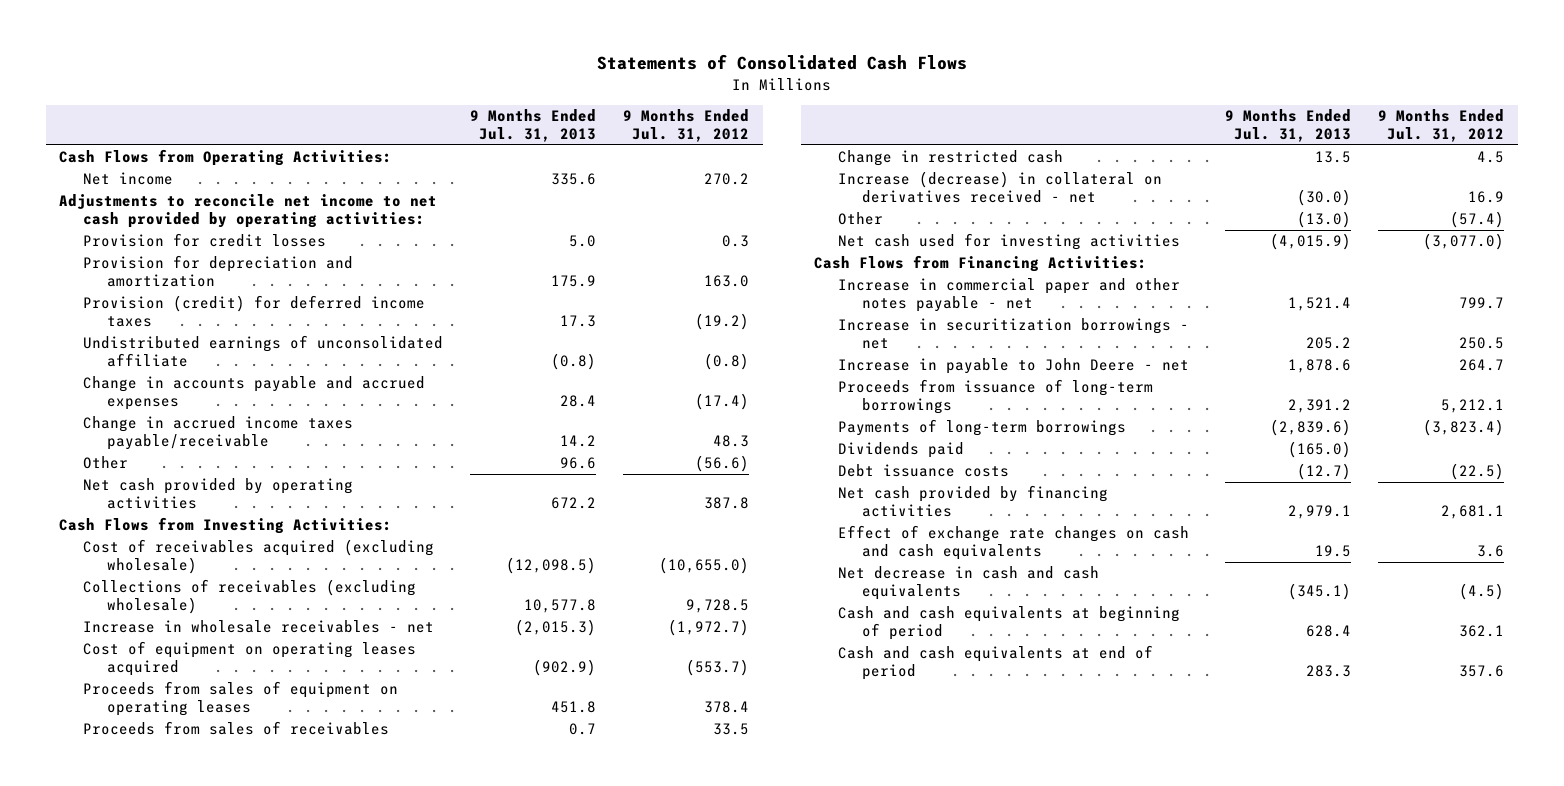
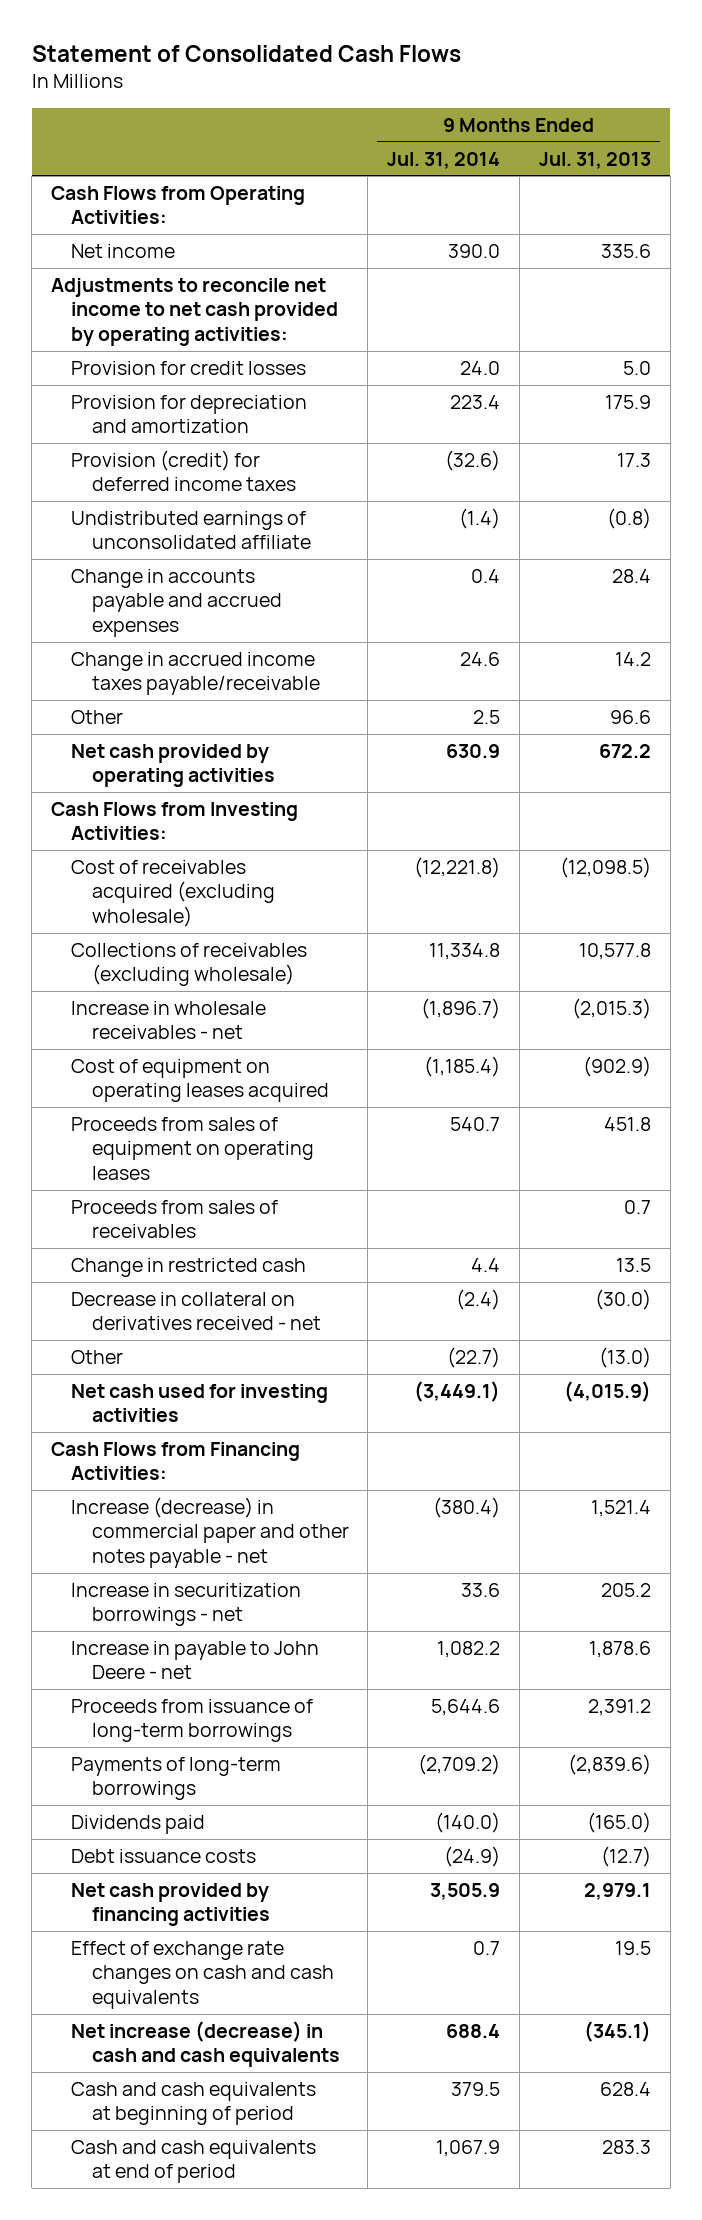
[596,54,967,71] Statements of Consolidated Cash Flows -> [31,45,461,63] Statement of Consolidated Cash Flows
[623,109,750,142] 9 Months Ended Jul. 31, 2012 -> none
none -> [387,151,501,169] Jul. 31, 2014
[838,171,1163,204] Increase (decrease) in collateral on derivatives received - net -> [71,1291,321,1331] Decrease in collateral on derivatives received - net
[838,278,1181,313] Increase in commercial paper and other notes payable - net -> [71,1496,349,1569] Increase (decrease) in commercial paper and other notes payable - net
[838,566,1100,601] Net decrease in cash and cash equivalents -> [71,2020,340,2068] Net increase (decrease) in cash and cash equivalents

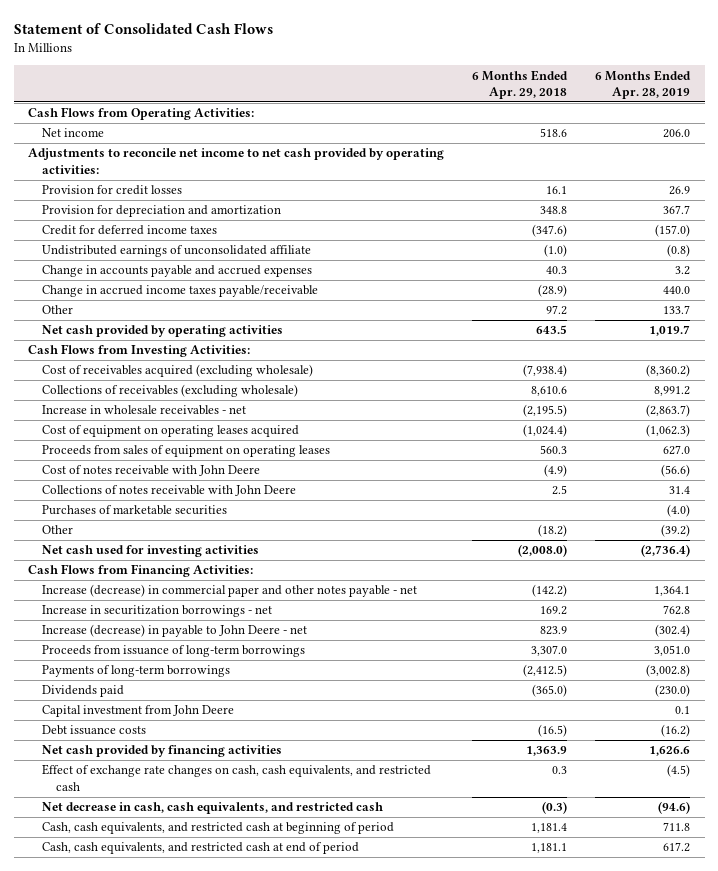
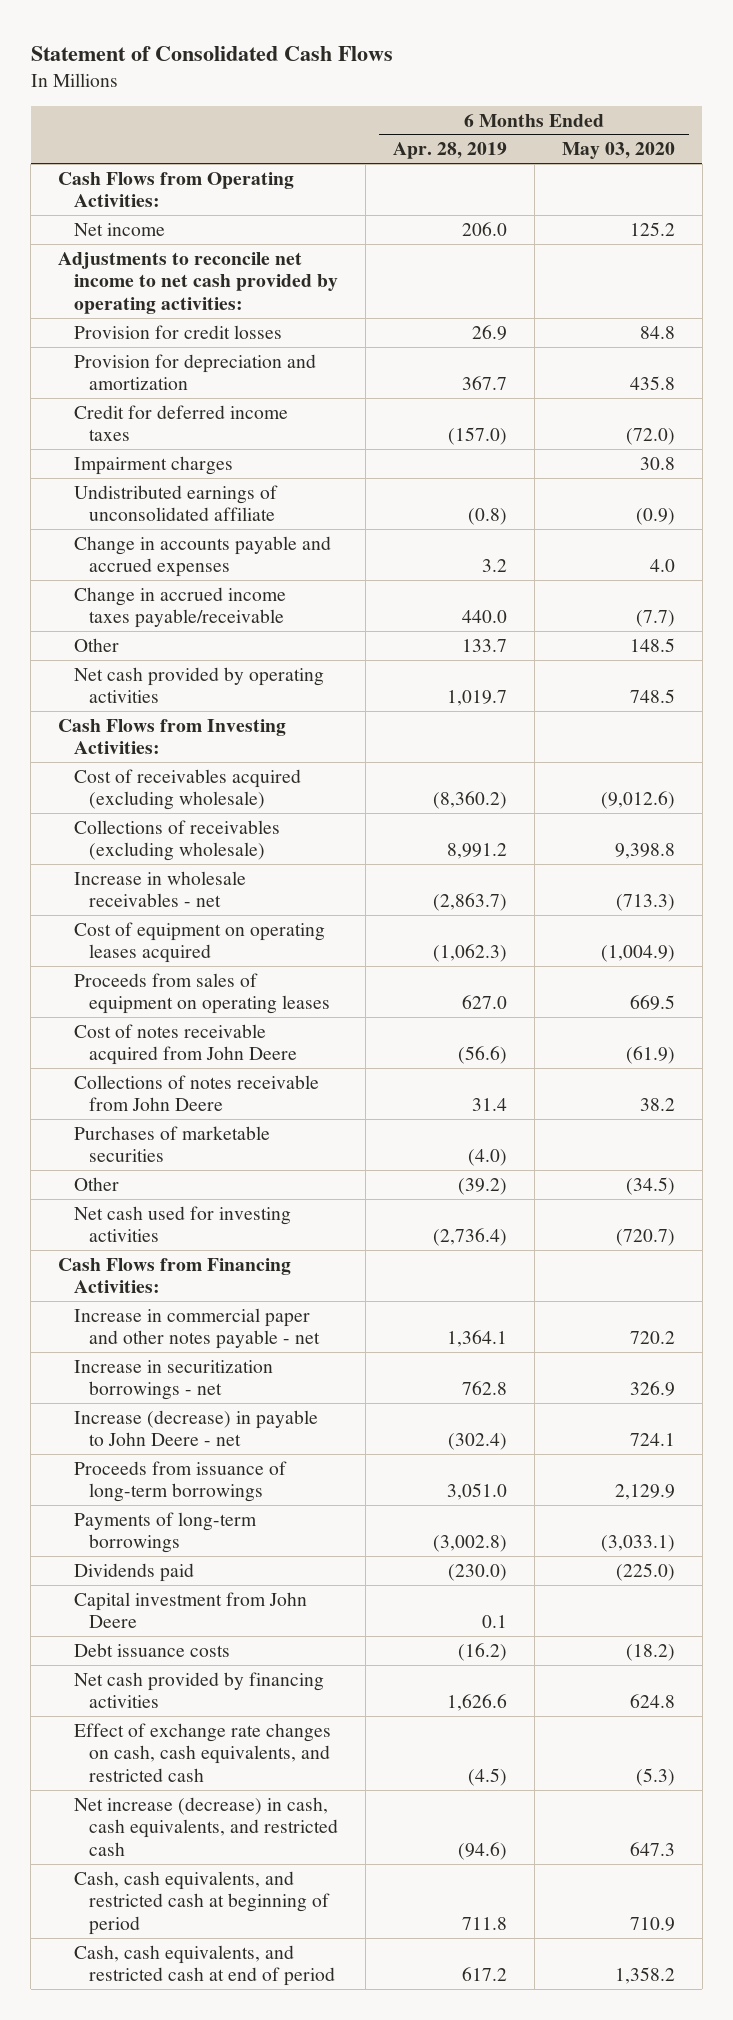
[472,69,569,99] 6 Months Ended Apr. 29, 2018 -> none
none -> [561,142,675,160] May 03, 2020
none -> [73,455,233,475] Impairment charges
[41,465,260,477] Cost of notes receivable with John Deere -> [73,1023,298,1066] Cost of notes receivable acquired from John Deere
[41,485,296,497] Collections of notes receivable with John Deere -> [73,1074,319,1112] Collections of notes receivable from John Deere
[41,584,417,598] Increase (decrease) in commercial paper and other notes payable - net -> [73,1307,321,1350] Increase in commercial paper and other notes payable - net
[41,802,383,815] Net decrease in cash, cash equivalents, and restricted cash -> [73,1796,339,1857] Net increase (decrease) in cash, cash equivalents, and restricted cash

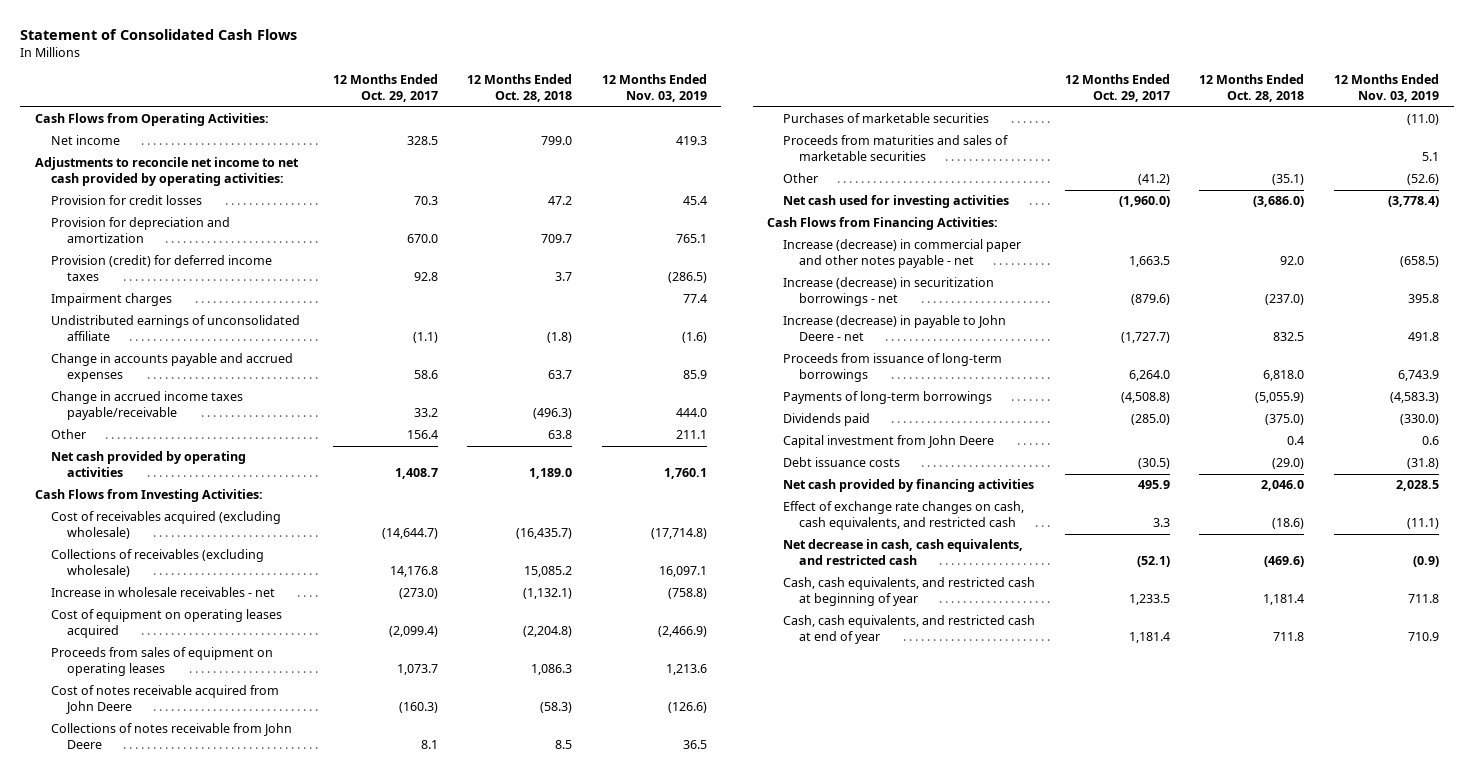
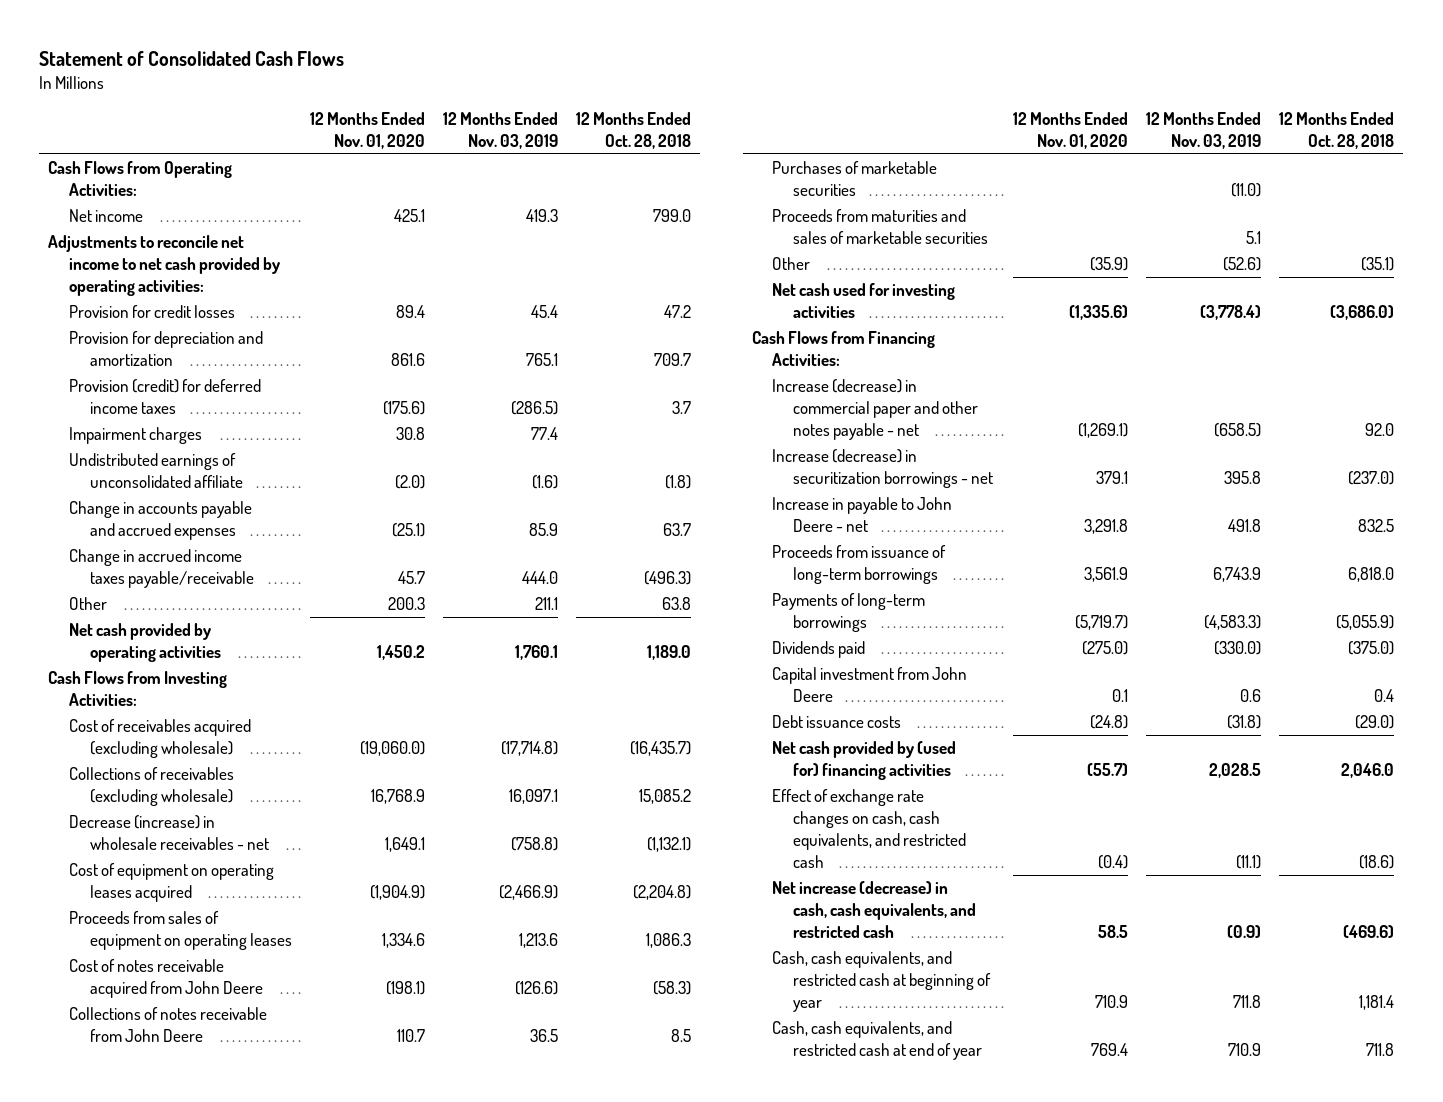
[332,74,438,103] 12 Months Ended Oct. 29, 2017 -> none
none -> [310,111,426,149] 12 Months Ended Nov. 01, 2020
[51,587,276,598] Increase in wholesale receivables - net -> [69,815,270,851] Decrease (increase) in wholesale receivables - net
[783,315,1007,342] Increase (decrease) in payable to John Deere - net -> [772,497,953,533] Increase in payable to John Deere - net
[783,479,1035,493] Net cash provided by financing activities -> [772,741,957,781] Net cash provided by (used for) financing activities
[783,539,1024,566] Net decrease in cash, cash equivalents, and restricted cash -> [772,881,977,938] Net increase (decrease) in cash, cash equivalents, and restricted cash

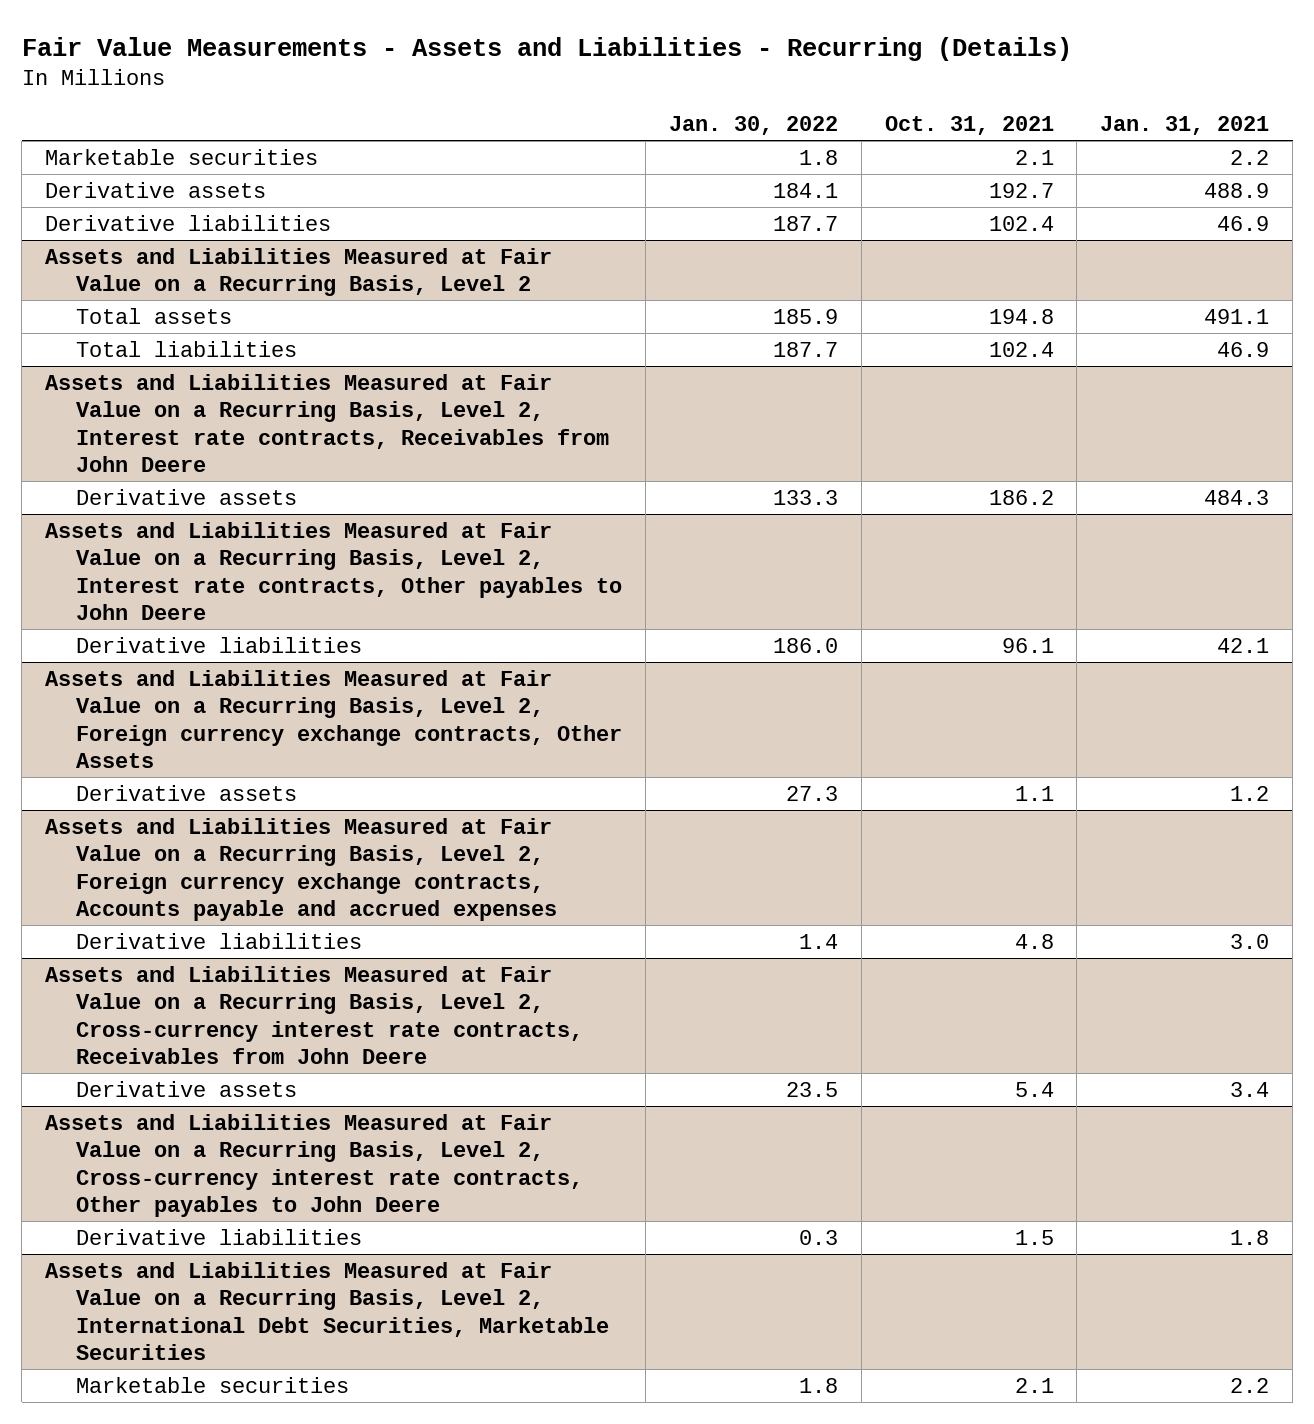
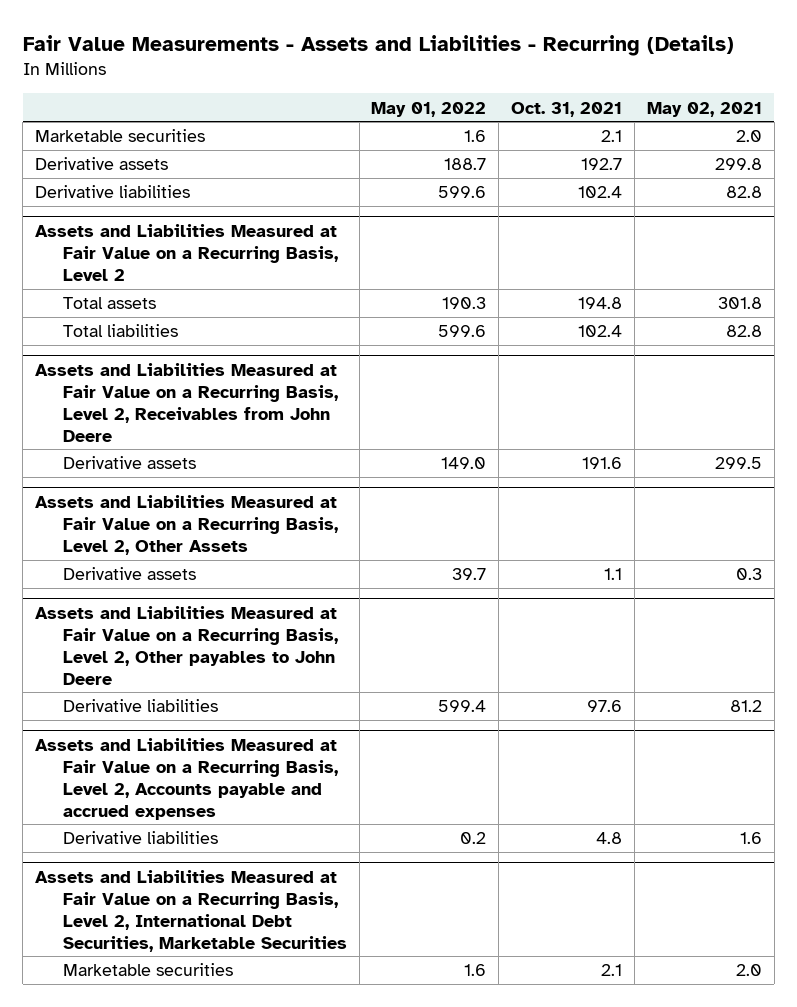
[668,115,838,135] Jan. 30, 2022 -> none
[1100,115,1270,135] Jan. 31, 2021 -> none
none -> [371,101,487,117] May 01, 2022
none -> [646,101,762,117] May 02, 2021
[44,521,623,621] Assets and Liabilities Measured at Fair Value on a Recurring Basis, Level 2, Interest rate contracts, Other payables to John Deere -> none
[76,636,363,653] Derivative liabilities -> none
[44,373,610,473] Assets and Liabilities Measured at Fair Value on a Recurring Basis, Level 2, Interest rate contracts, Receivables from John Deere -> [35,362,338,442] Assets and Liabilities Measured at Fair Value on a Recurring Basis, Level 2, Receivables from John Deere
[988,489,1054,505] 186.2 -> [582,457,623,470] 191.6
[44,669,623,769] Assets and Liabilities Measured at Fair Value on a Recurring Basis, Level 2, Foreign currency exchange contracts, Other Assets -> [35,494,338,555] Assets and Liabilities Measured at Fair Value on a Recurring Basis, Level 2, Other Assets
none -> [35,605,338,685] Assets and Liabilities Measured at Fair Value on a Recurring Basis, Level 2, Other payables to John Deere
none -> [62,699,218,713] Derivative liabilities
[44,817,558,922] Assets and Liabilities Measured at Fair Value on a Recurring Basis, Level 2, Foreign currency exchange contracts, Accounts payable and accrued expenses -> [35,737,338,820] Assets and Liabilities Measured at Fair Value on a Recurring Basis, Level 2, Accounts payable and accrued expenses
[44,965,584,1065] Assets and Liabilities Measured at Fair Value on a Recurring Basis, Level 2, Cross-currency interest rate contracts, Receivables from John Deere -> none
[76,1080,298,1097] Derivative assets -> none
[44,1113,584,1218] Assets and Liabilities Measured at Fair Value on a Recurring Basis, Level 2, Cross-currency interest rate contracts, Other payables to John Deere -> none
[76,1228,363,1245] Derivative liabilities -> none

